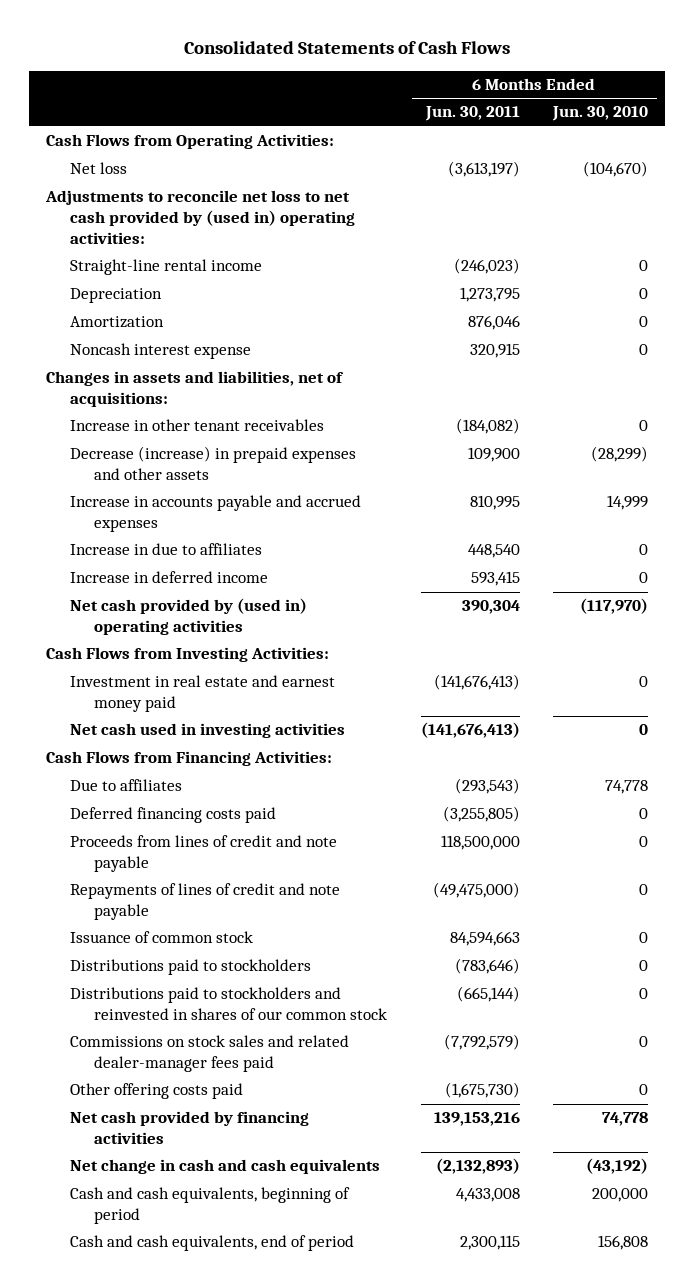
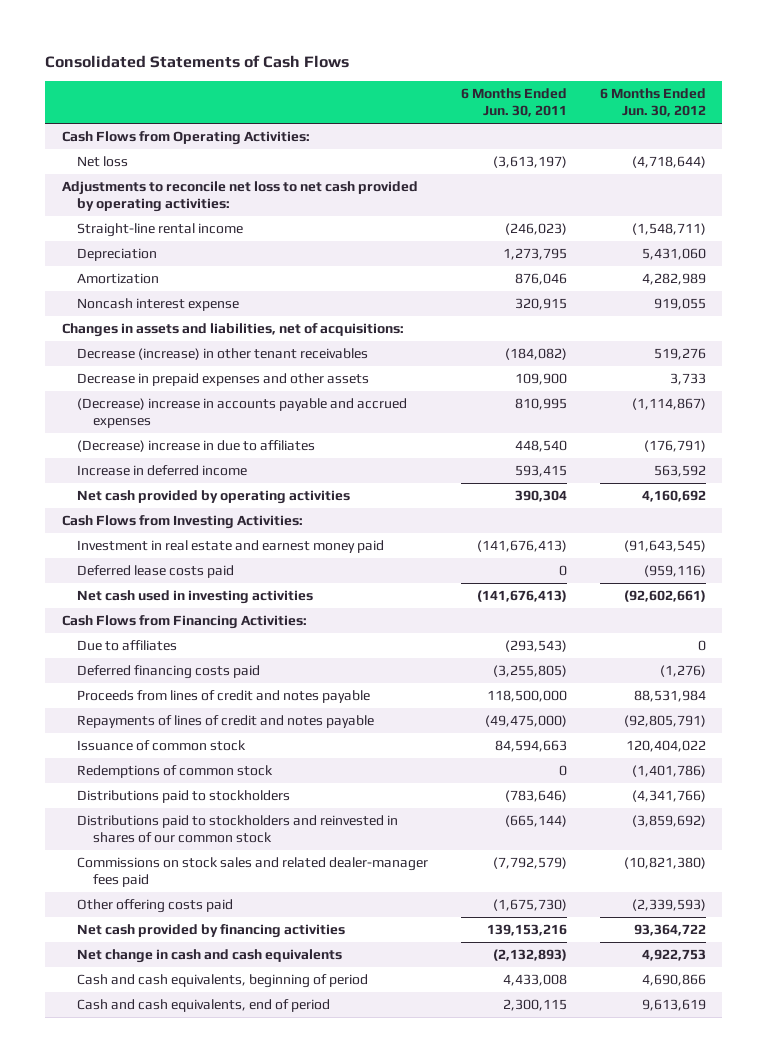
[552,106,649,122] Jun. 30, 2010 -> none
none -> [599,87,706,118] 6 Months Ended Jun. 30, 2012
[44,190,355,244] Adjustments to reconcile net loss to net cash provided by (used in) operating activities: -> [61,181,418,213] Adjustments to reconcile net loss to net cash provided by operating activities:
[69,419,324,432] Increase in other tenant receivables -> [77,348,369,361] Decrease (increase) in other tenant receivables
[69,446,356,480] Decrease (increase) in prepaid expenses and other assets -> [77,373,370,387] Decrease in prepaid expenses and other assets
[69,495,361,532] Increase in accounts payable and accrued expenses -> [77,398,408,429] (Decrease) increase in accounts payable and accrued expenses
[69,543,262,556] Increase in due to affiliates -> [77,440,316,453] (Decrease) increase in due to affiliates
[69,598,307,635] Net cash provided by (used in) operating activities -> [77,490,351,505] Net cash provided by operating activities
none -> [77,565,235,579] Deferred lease costs paid
[69,835,337,872] Proceeds from lines of credit and note payable -> [77,690,371,704] Proceeds from lines of credit and notes payable
[69,883,340,920] Repayments of lines of credit and note payable -> [77,715,375,729] Repayments of lines of credit and notes payable
none -> [77,765,274,779] Redemptions of common stock

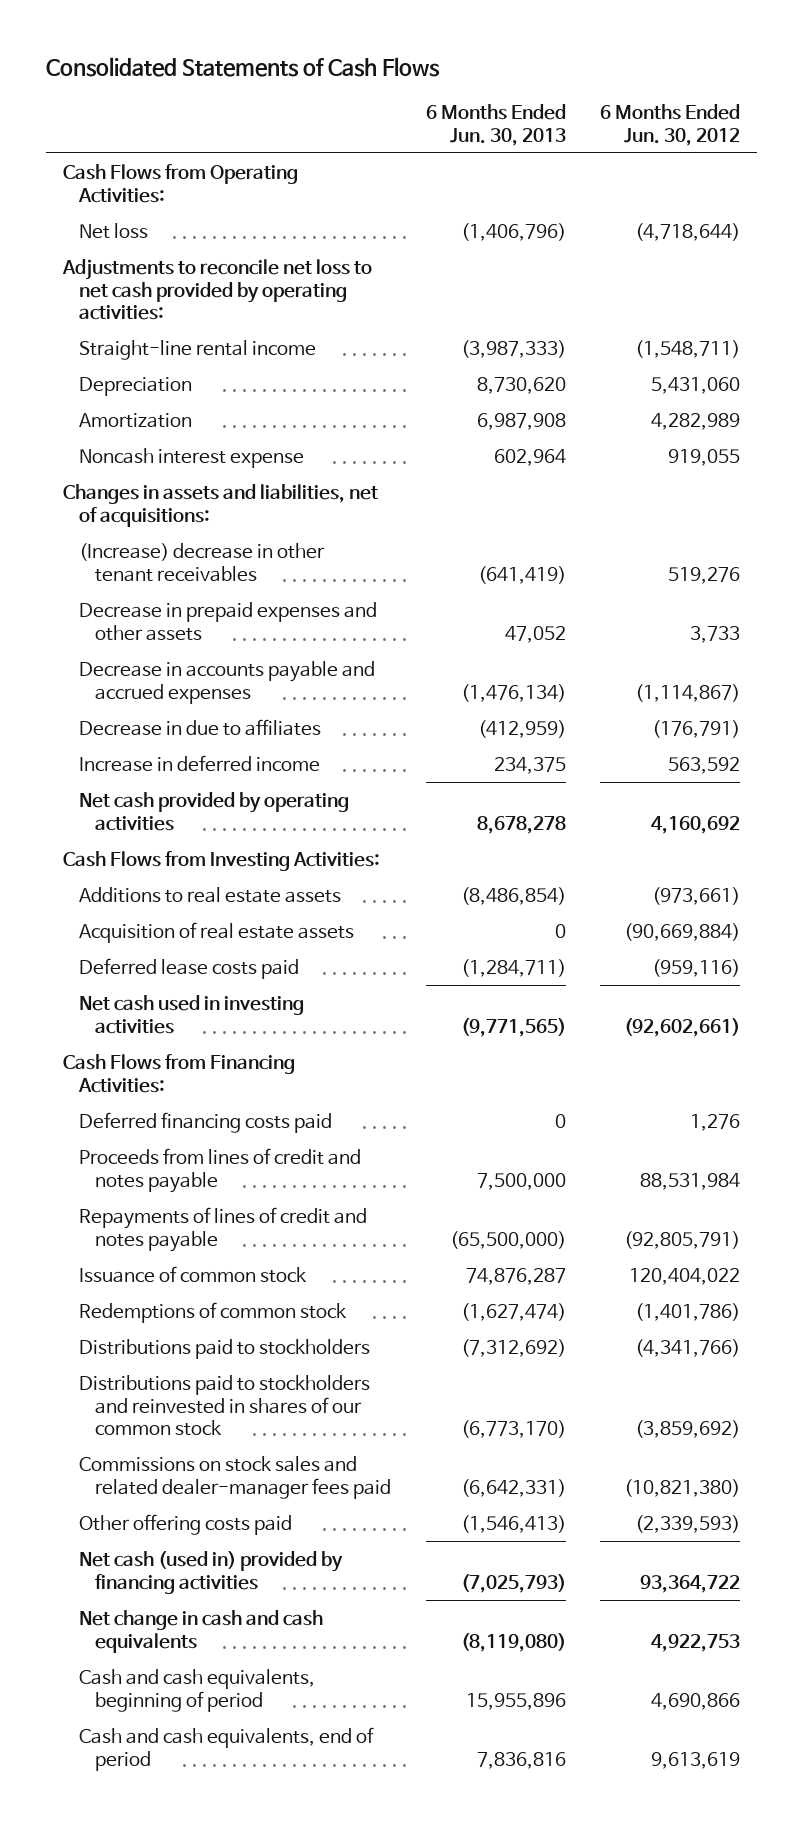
[460,87,567,118] 6 Months Ended Jun. 30, 2011 -> none
none -> [425,103,566,146] 6 Months Ended Jun. 30, 2013
[77,348,369,361] Decrease (increase) in other tenant receivables -> [79,542,326,582] (Increase) decrease in other tenant receivables
[77,398,408,429] (Decrease) increase in accounts payable and accrued expenses -> [79,660,376,704] Decrease in accounts payable and accrued expenses
[77,440,316,453] (Decrease) increase in due to affiliates -> [79,718,322,736] Decrease in due to affiliates
[77,540,385,554] Investment in real estate and earnest money paid -> none
none -> [79,886,342,903] Additions to real estate assets
none -> [79,921,355,943] Acquisition of real estate assets
[77,640,178,652] Due to affiliates -> none
[659,665,706,678] (1,276) -> [690,1113,741,1131] 1,276
[77,924,346,939] Net cash provided by financing activities -> [79,1550,344,1594] Net cash (used in) provided by financing activities

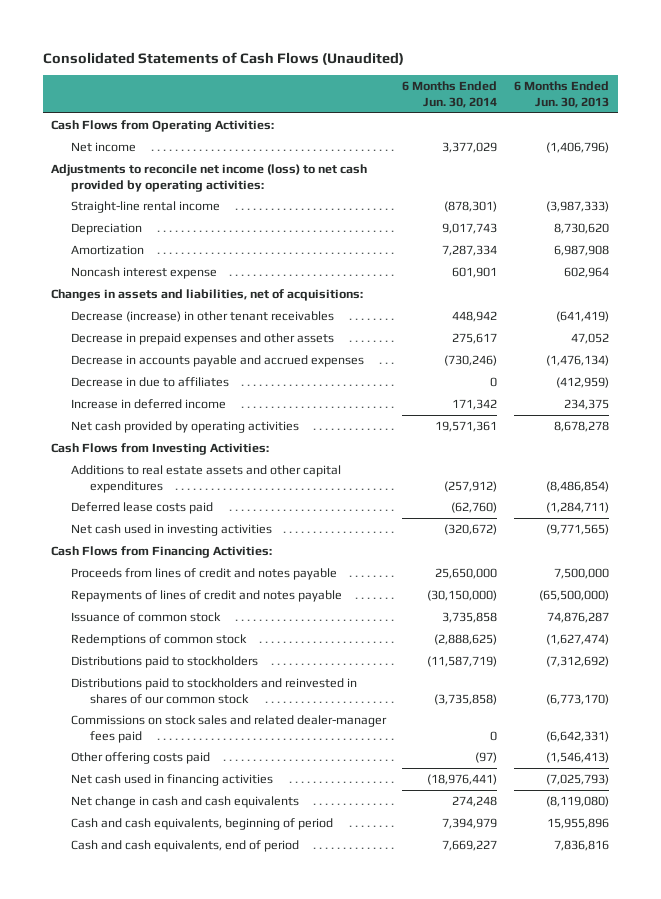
[45,57,440,78] Consolidated Statements of Cash Flows -> [43,51,405,65] Consolidated Statements of Cash Flows (Unaudited)
[600,103,741,146] 6 Months Ended Jun. 30, 2012 -> none
none -> [402,81,498,109] 6 Months Ended Jun. 30, 2014
[79,222,149,239] Net loss -> [70,141,136,152] Net income
[61,258,372,321] Adjustments to reconcile net loss to net cash provided by operating activities: -> [51,163,368,192] Adjustments to reconcile net income (loss) to net cash provided by operating activities:
[79,542,326,582] (Increase) decrease in other tenant receivables -> [70,310,334,322] Decrease (increase) in other tenant receivables
[79,921,355,943] Acquisition of real estate assets -> none
[79,886,342,903] Additions to real estate assets -> [70,464,341,493] Additions to real estate assets and other capital expenditures
[79,1111,333,1133] Deferred financing costs paid -> none
[79,1550,344,1594] Net cash (used in) provided by financing activities -> [70,773,273,786] Net cash used in financing activities

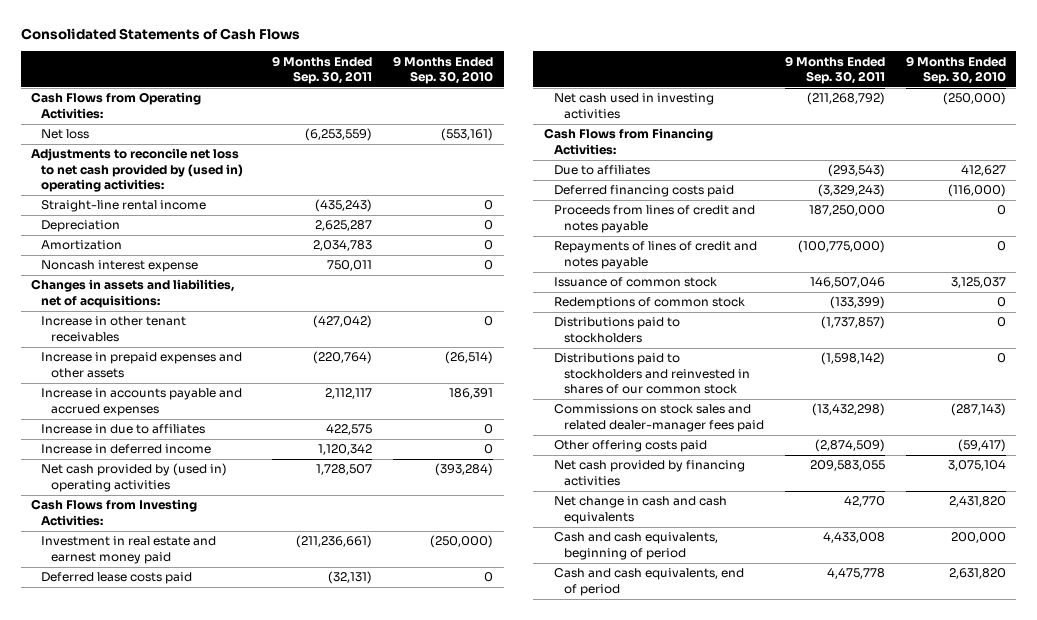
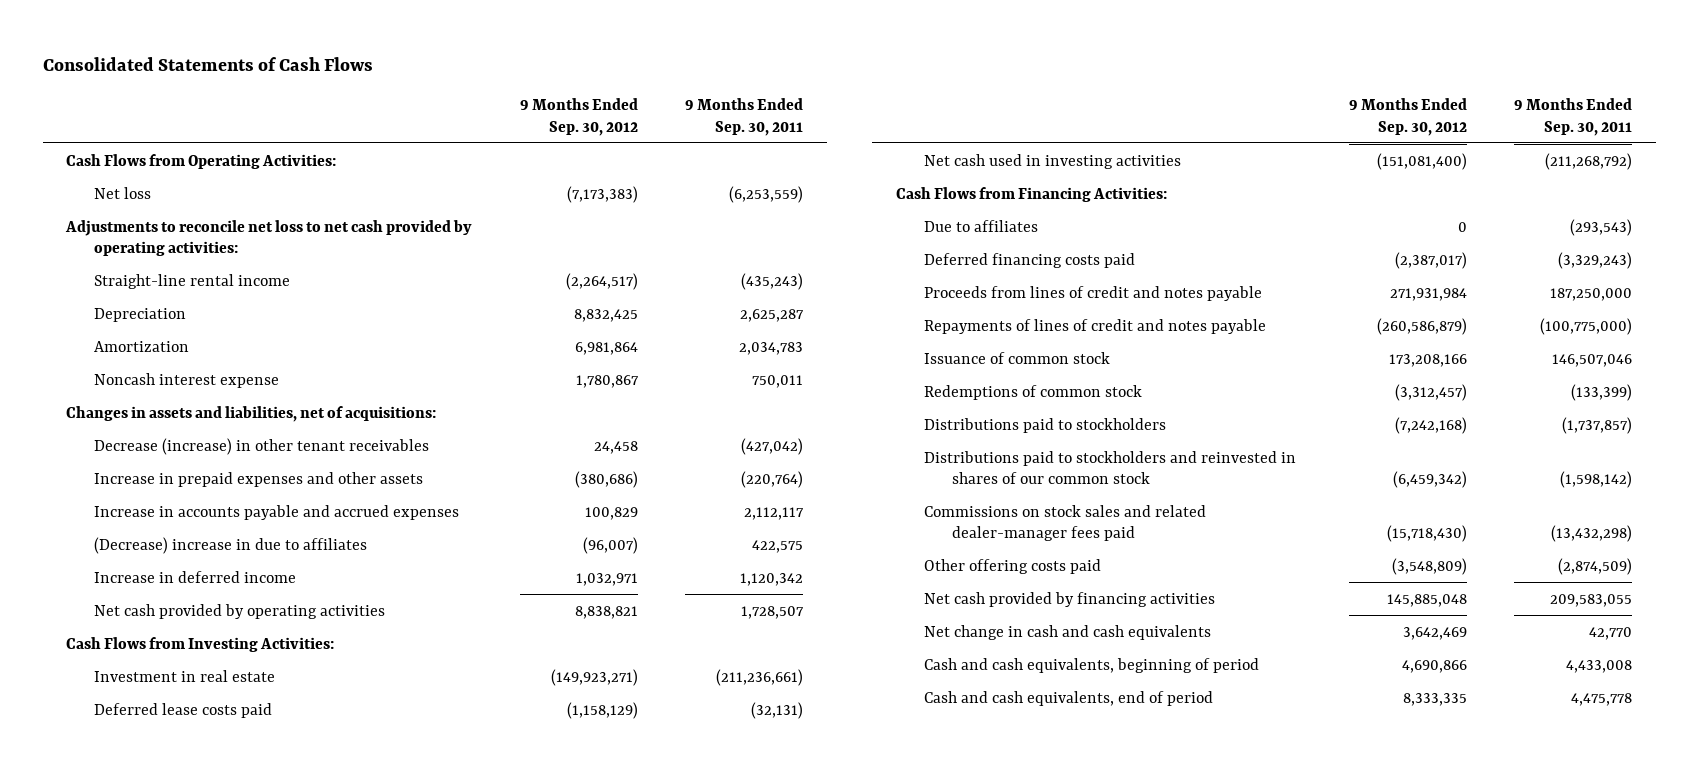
[393,55,494,84] 9 Months Ended Sep. 30, 2010 -> none
none -> [519,98,638,136] 9 Months Ended Sep. 30, 2012
[31,148,244,193] Adjustments to reconcile net loss to net cash provided by (used in) operating activities: -> [65,219,473,256] Adjustments to reconcile net loss to net cash provided by operating activities:
[41,316,187,342] Increase in other tenant receivables -> [94,437,430,455] Decrease (increase) in other tenant receivables
[41,424,206,435] Increase in due to affiliates -> [94,536,368,554] (Decrease) increase in due to affiliates
[41,463,228,492] Net cash provided by (used in) operating activities -> [94,603,386,619] Net cash provided by operating activities
[41,536,217,564] Investment in real estate and earnest money paid -> [94,669,276,682] Investment in real estate

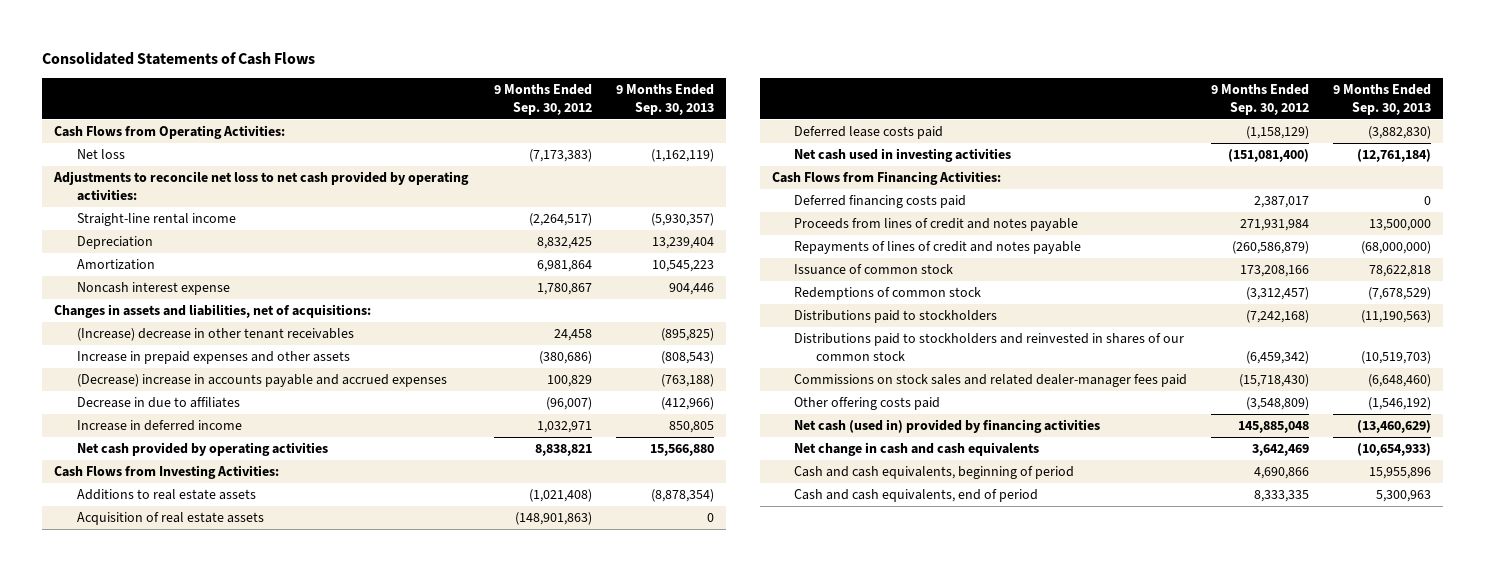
[685,98,804,136] 9 Months Ended Sep. 30, 2011 -> none
none -> [615,84,714,116] 9 Months Ended Sep. 30, 2013
[94,437,430,455] Decrease (increase) in other tenant receivables -> [76,327,354,341] (Increase) decrease in other tenant receivables
[94,504,460,520] Increase in accounts payable and accrued expenses -> [76,373,447,387] (Decrease) increase in accounts payable and accrued expenses
[94,536,368,554] (Decrease) increase in due to affiliates -> [76,396,240,408] Decrease in due to affiliates
[94,669,276,682] Investment in real estate -> none
none -> [76,488,256,500] Additions to real estate assets
none -> [76,511,264,525] Acquisition of real estate assets
[923,219,1038,232] Due to affiliates -> none
[1395,251,1468,269] (2,387,017) -> [1254,195,1310,208] 2,387,017
[923,591,1215,607] Net cash provided by financing activities -> [794,418,1101,433] Net cash (used in) provided by financing activities

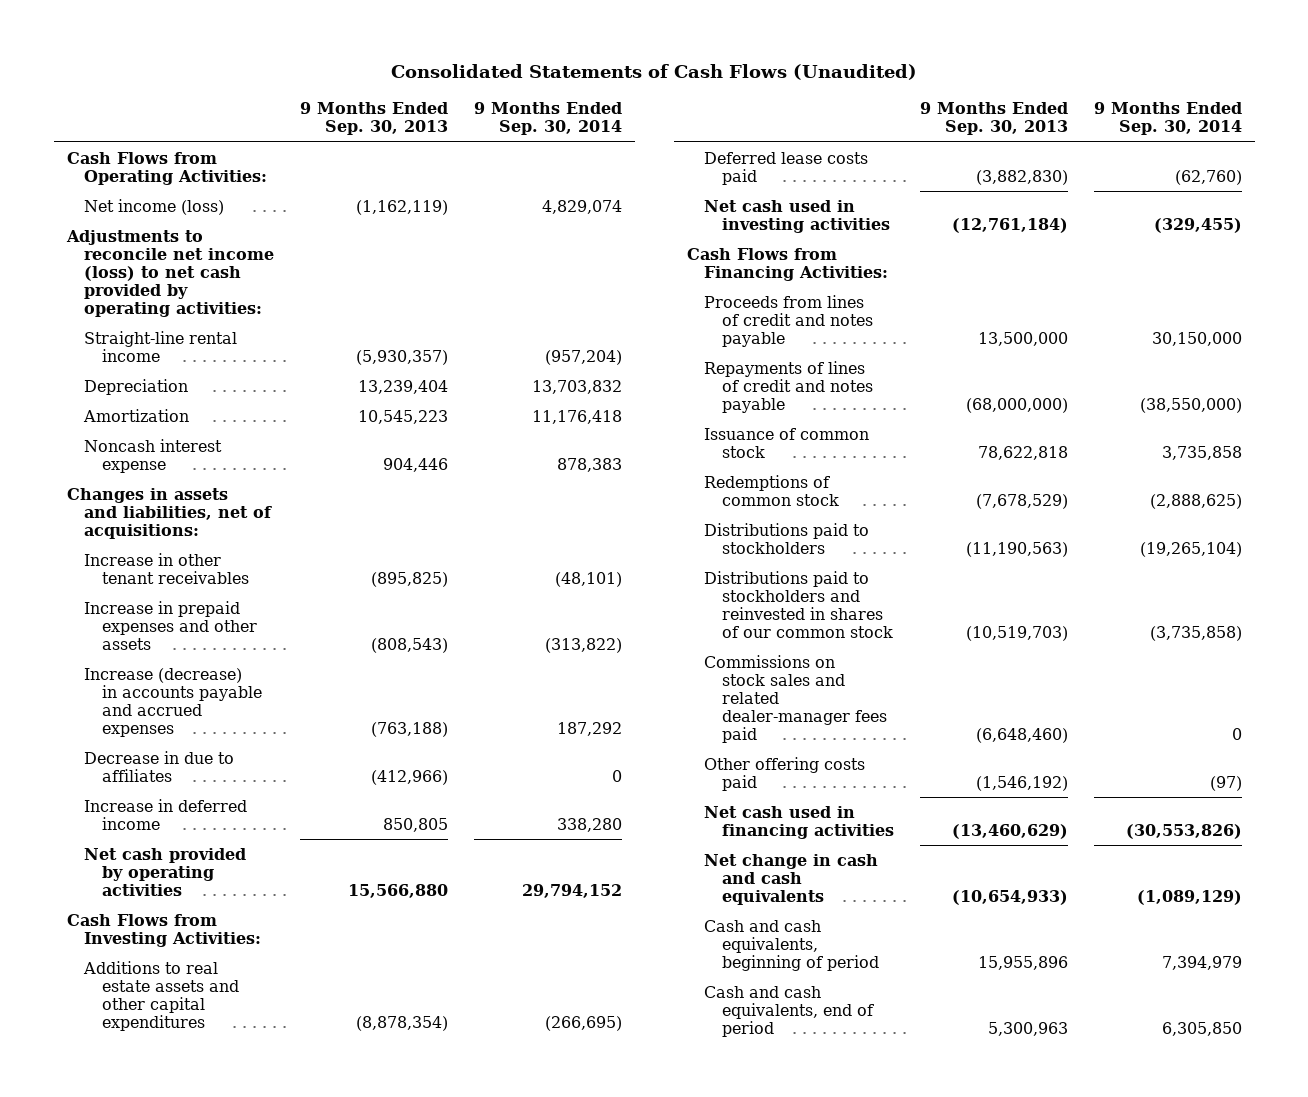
[42,52,316,66] Consolidated Statements of Cash Flows -> [391,63,918,80] Consolidated Statements of Cash Flows (Unaudited)
[493,84,592,116] 9 Months Ended Sep. 30, 2012 -> none
none -> [473,102,622,136] 9 Months Ended Sep. 30, 2014
[76,148,125,159] Net loss -> [84,198,225,215] Net income (loss)
[53,170,470,202] Adjustments to reconcile net loss to net cash provided by operating activities: -> [65,229,275,317] Adjustments to reconcile net income (loss) to net cash provided by operating activities:
[76,327,354,341] (Increase) decrease in other tenant receivables -> [84,552,249,584] Increase in other tenant receivables
[76,373,447,387] (Decrease) increase in accounts payable and accrued expenses -> [84,667,262,737] Increase (decrease) in accounts payable and accrued expenses
[76,511,264,525] Acquisition of real estate assets -> none
[76,488,256,500] Additions to real estate assets -> [83,960,239,1031] Additions to real estate assets and other capital expenditures
[794,194,967,208] Deferred financing costs paid -> none
[794,418,1101,433] Net cash (used in) provided by financing activities -> [704,805,894,839] Net cash used in financing activities

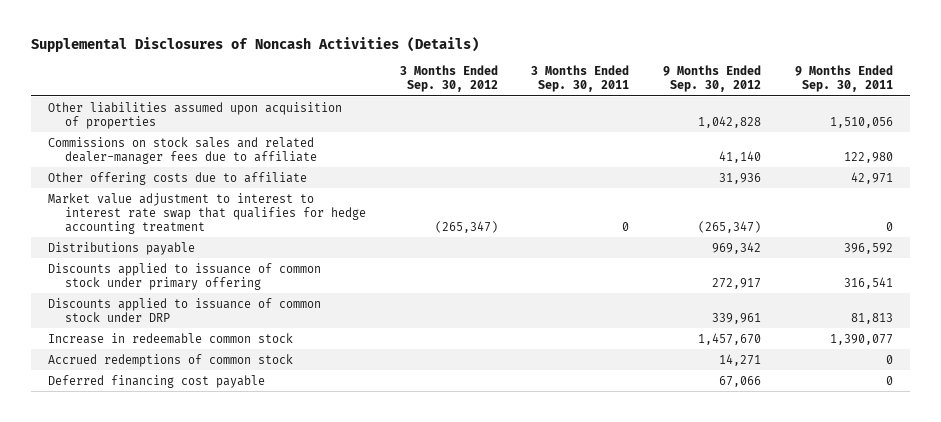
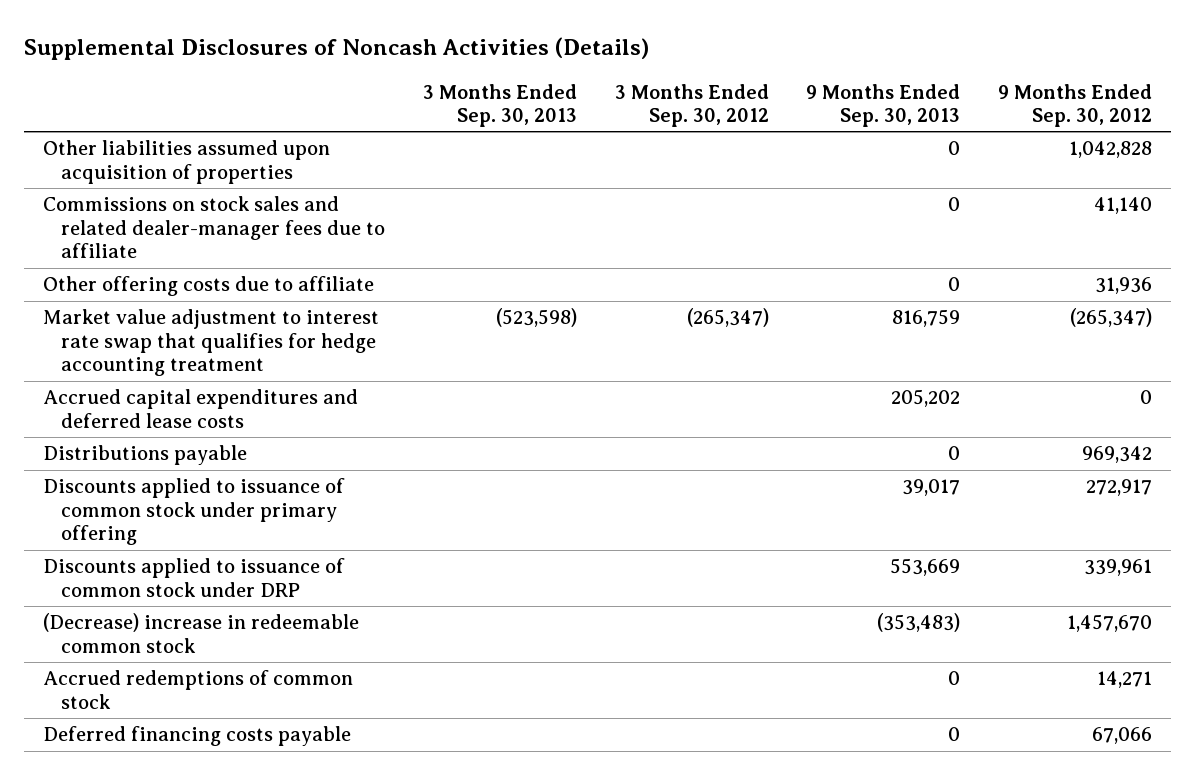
[531,65,630,93] 3 Months Ended Sep. 30, 2011 -> none
[794,65,893,93] 9 Months Ended Sep. 30, 2011 -> none
none -> [422,83,577,128] 3 Months Ended Sep. 30, 2013
none -> [806,83,961,128] 9 Months Ended Sep. 30, 2013
[47,192,366,234] Market value adjustment to interest to interest rate swap that qualifies for hedge accounting treatment -> [43,309,380,377] Market value adjustment to interest rate swap that qualifies for hedge accounting treatment
none -> [43,389,359,428] Accrued capital expenditures and deferred lease costs
[47,332,293,344] Increase in redeemable common stock -> [43,613,360,653] (Decrease) increase in redeemable common stock
[47,374,265,388] Deferred financing cost payable -> [43,726,352,747] Deferred financing costs payable

